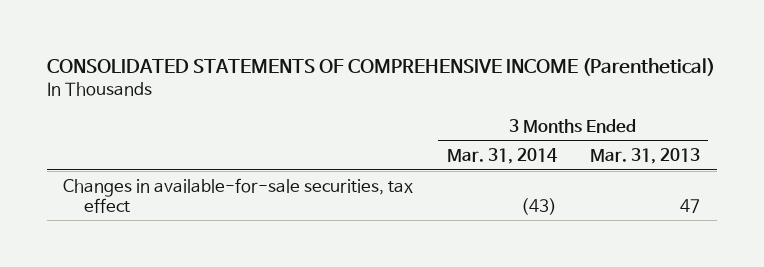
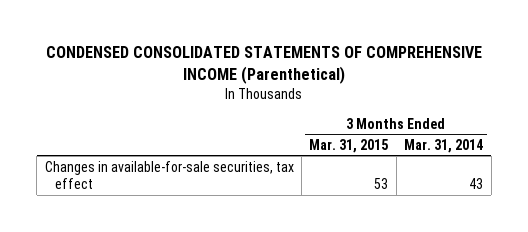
[46,57,715,76] CONSOLIDATED STATEMENTS OF COMPREHENSIVE INCOME (Parenthetical) -> [45,46,482,85] CONDENSED CONSOLIDATED STATEMENTS OF COMPREHENSIVE INCOME (Parenthetical)
[590,148,701,165] Mar. 31, 2013 -> none
none -> [309,138,389,153] Mar. 31, 2015
[520,197,557,215] (43) -> [469,177,484,189] 43

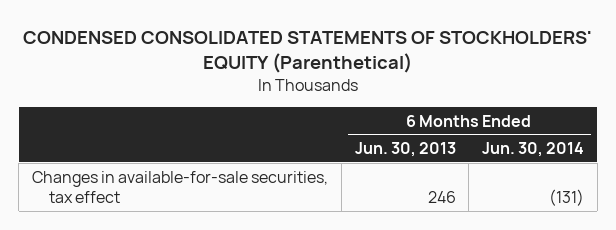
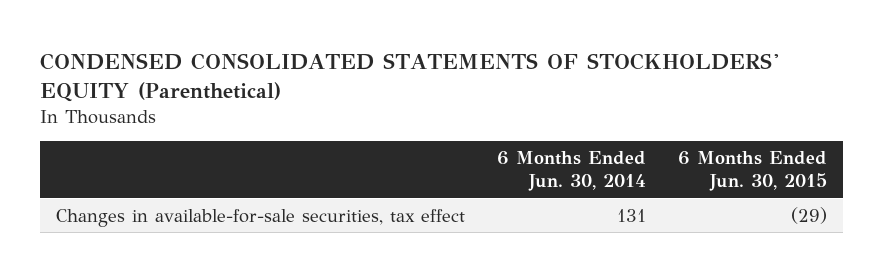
[354,142,456,158] Jun. 30, 2013 -> none
none -> [677,151,827,192] 6 Months Ended Jun. 30, 2015
[549,189,585,207] (131) -> [616,209,646,223] 131

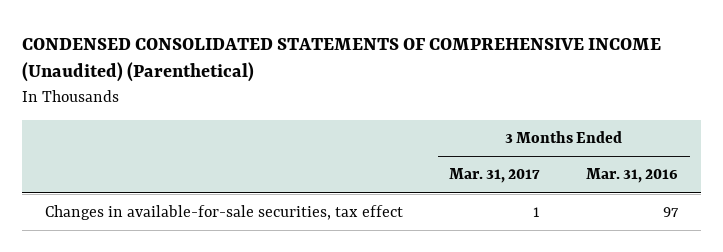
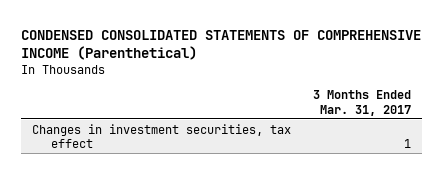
[21,37,661,83] CONDENSED CONSOLIDATED STATEMENTS OF COMPREHENSIVE INCOME (Unaudited) (Parenthetical) -> [21,29,422,60] CONDENSED CONSOLIDATED STATEMENTS OF COMPREHENSIVE INCOME (Parenthetical)
[586,168,679,184] Mar. 31, 2016 -> none
[44,205,403,221] Changes in available-for-sale securities, tax effect -> [32,123,292,149] Changes in investment securities, tax effect

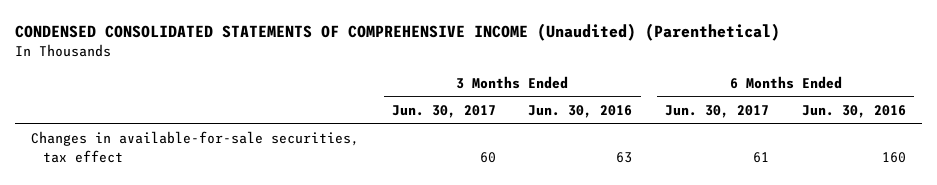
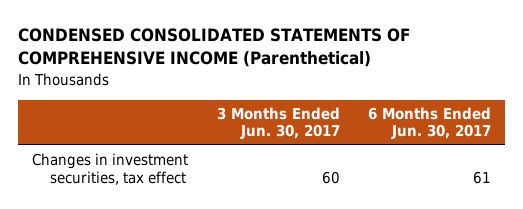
[14,22,780,41] CONDENSED CONSOLIDATED STATEMENTS OF COMPREHENSIVE INCOME (Unaudited) (Parenthetical) -> [17,28,410,68] CONDENSED CONSOLIDATED STATEMENTS OF COMPREHENSIVE INCOME (Parenthetical)
[528,105,633,119] Jun. 30, 2016 -> none
[801,105,906,119] Jun. 30, 2016 -> none
[30,131,359,163] Changes in available-for-sale securities, tax effect -> [32,153,189,185] Changes in investment securities, tax effect

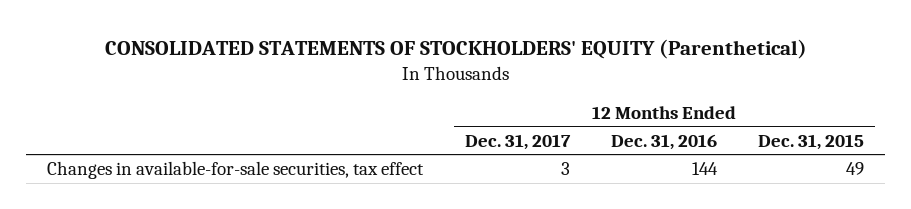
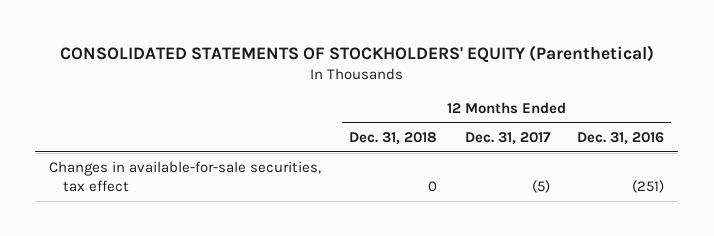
[758,133,865,150] Dec. 31, 2015 -> none
none -> [348,132,437,146] Dec. 31, 2018
[560,162,570,176] 3 -> [531,180,550,194] (5)
[691,162,718,176] 144 -> [632,180,665,194] (251)

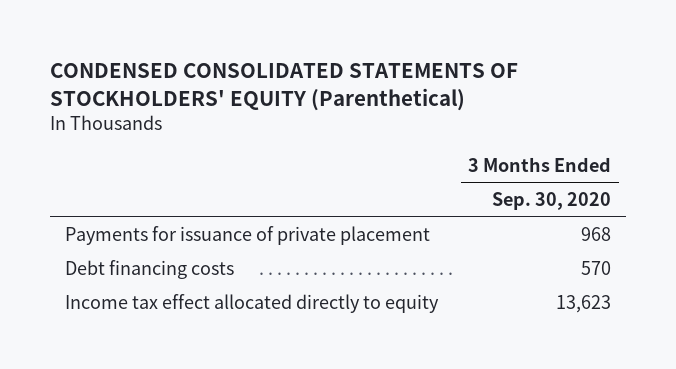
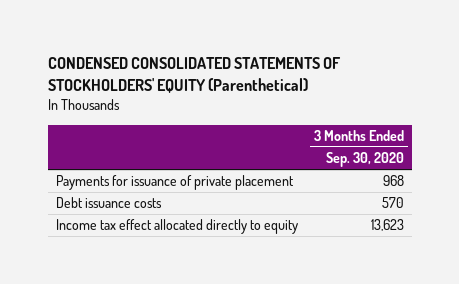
[65,259,235,279] Debt financing costs -> [55,197,162,209] Debt issuance costs

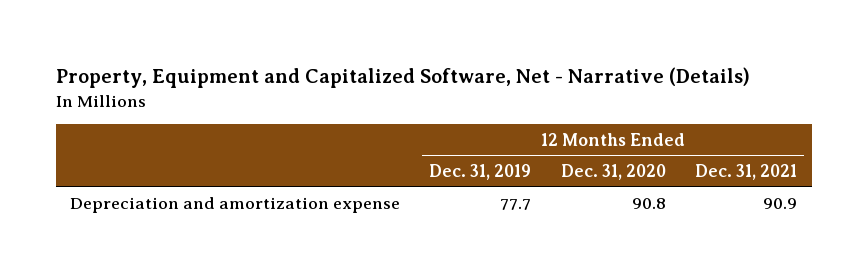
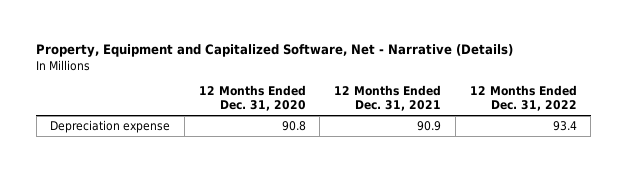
[429,163,532,180] Dec. 31, 2019 -> none
none -> [469,85,577,112] 12 Months Ended Dec. 31, 2022
[70,196,401,213] Depreciation and amortization expense -> [50,120,171,134] Depreciation expense

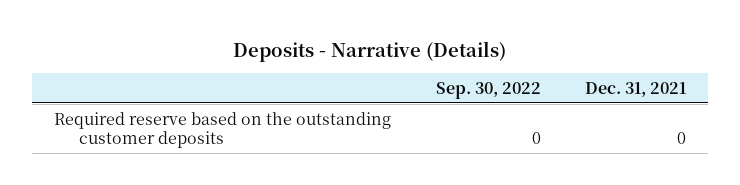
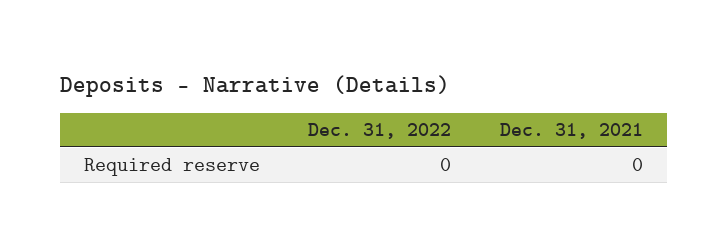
[435,81,541,99] Sep. 30, 2022 -> none
none -> [308,122,452,139] Dec. 31, 2022
[54,111,392,148] Required reserve based on the outstanding customer deposits -> [83,158,260,177] Required reserve

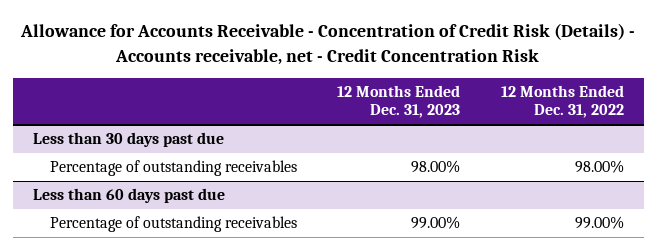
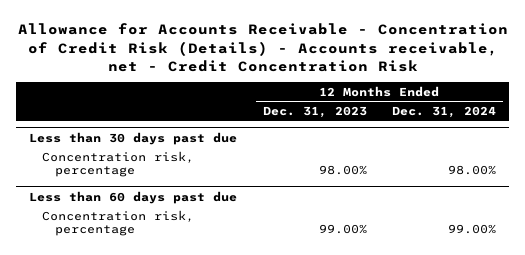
[500,85,624,119] 12 Months Ended Dec. 31, 2022 -> none
none -> [392,106,497,119] Dec. 31, 2024
[50,160,298,177] Percentage of outstanding receivables -> [42,150,195,178] Concentration risk, percentage
[50,216,298,233] Percentage of outstanding receivables -> [42,209,195,237] Concentration risk, percentage

